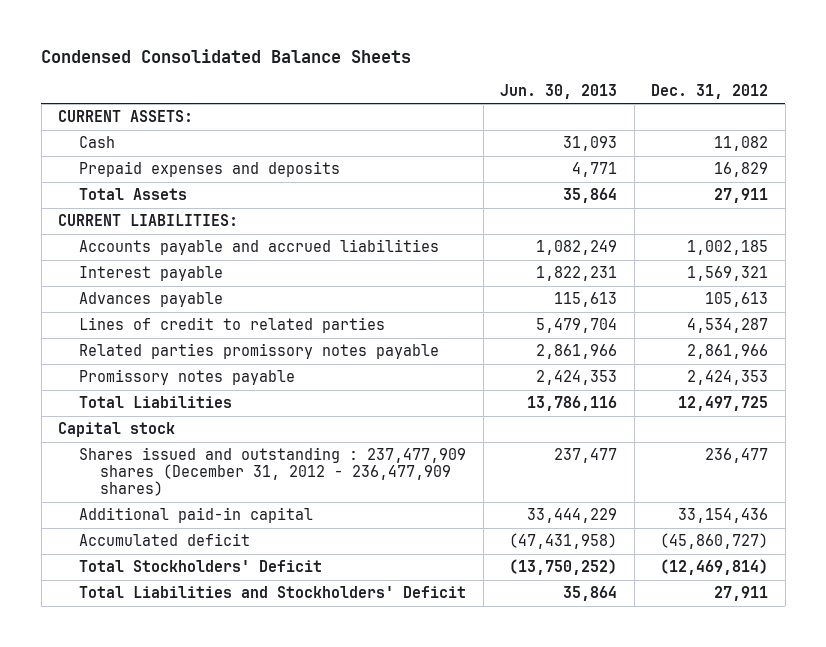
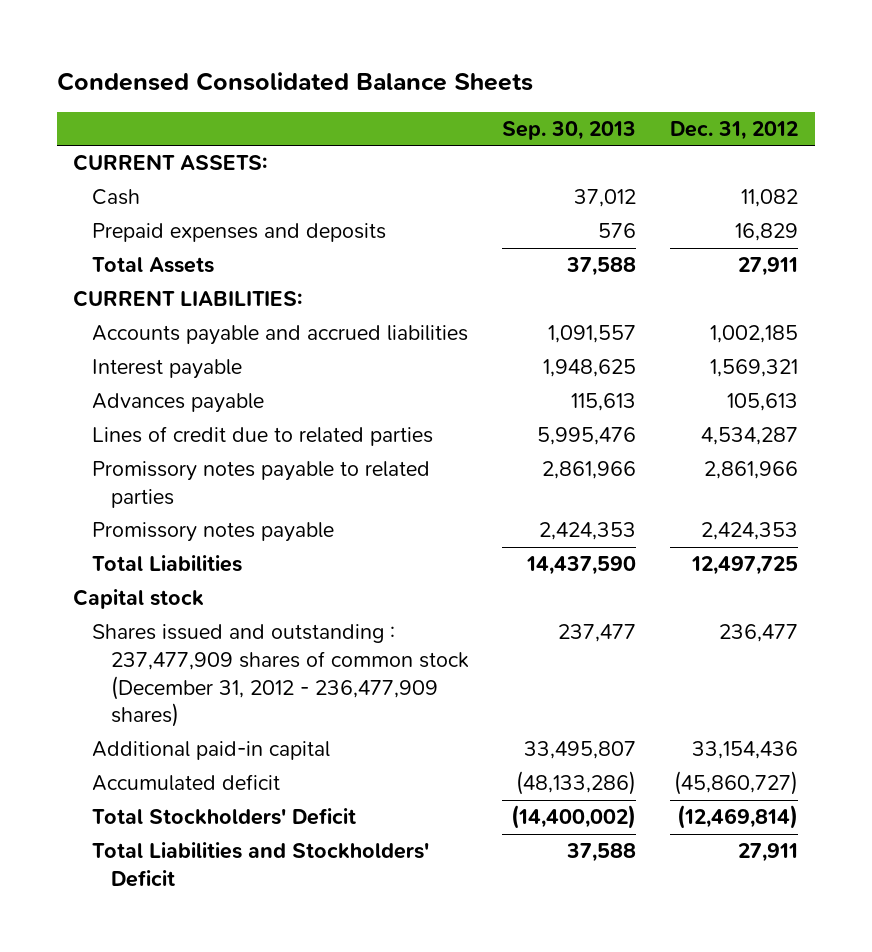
[500,83,618,99] Jun. 30, 2013 -> none
none -> [502,120,637,140] Sep. 30, 2013
[79,316,386,333] Lines of credit to related parties -> [92,426,434,447] Lines of credit due to related parties
[79,342,440,359] Related parties promissory notes payable -> [92,461,431,508] Promissory notes payable to related parties
[79,446,467,497] Shares issued and outstanding : 237,477,909 shares (December 31, 2012 - 236,477,909 shares) -> [92,624,469,728] Shares issued and outstanding : 237,477,909 shares of common stock (December 31, 2012 - 236,477,909 shares)

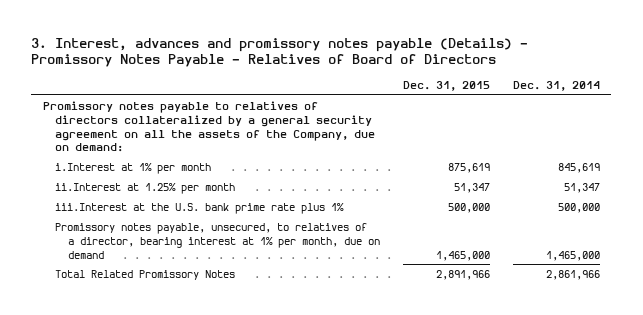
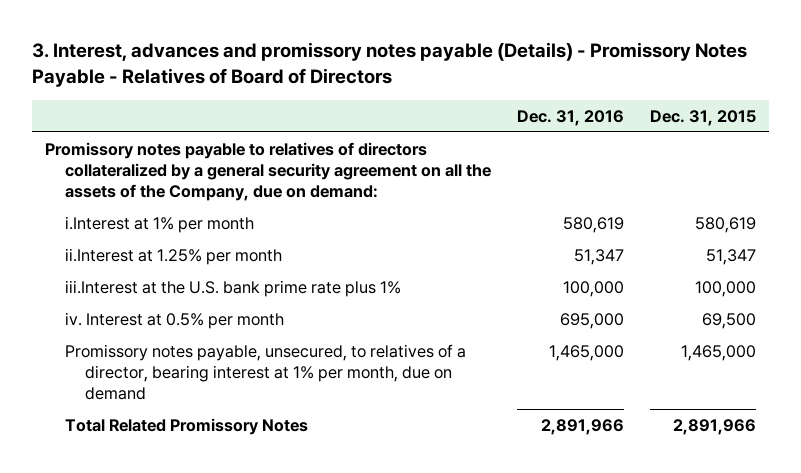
[513,80,601,91] Dec. 31, 2014 -> none
none -> [517,109,625,126] Dec. 31, 2016
[448,162,491,173] 875,619 -> [695,217,757,234] 580,619
[448,202,491,213] 500,000 -> [695,281,757,298] 100,000
none -> [64,312,284,330] iv. Interest at 0.5% per month

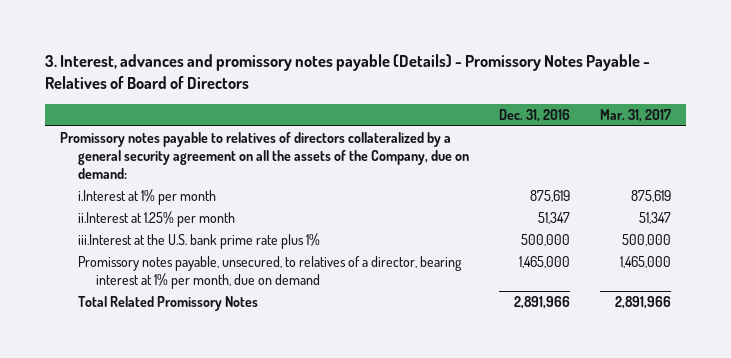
[650,109,757,126] Dec. 31, 2015 -> none
none -> [599,108,671,122] Mar. 31, 2017
[563,217,625,234] 580,619 -> [530,190,571,203] 875,619
[64,312,284,330] iv. Interest at 0.5% per month -> none
[563,281,625,298] 100,000 -> [521,234,571,247] 500,000

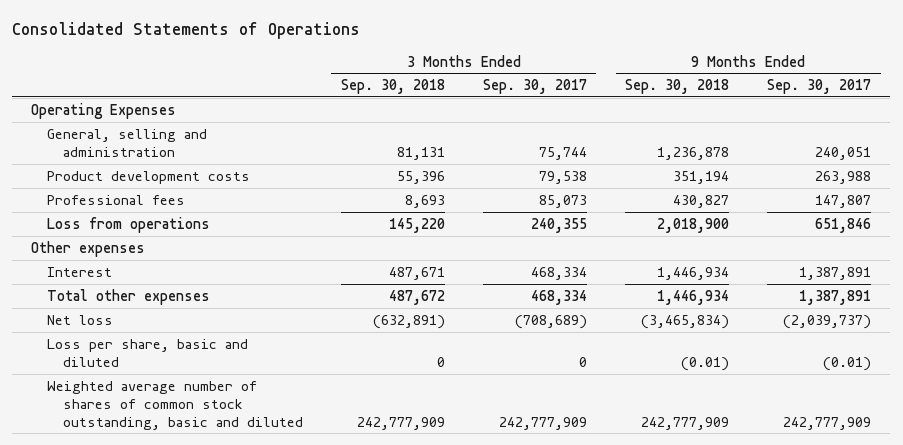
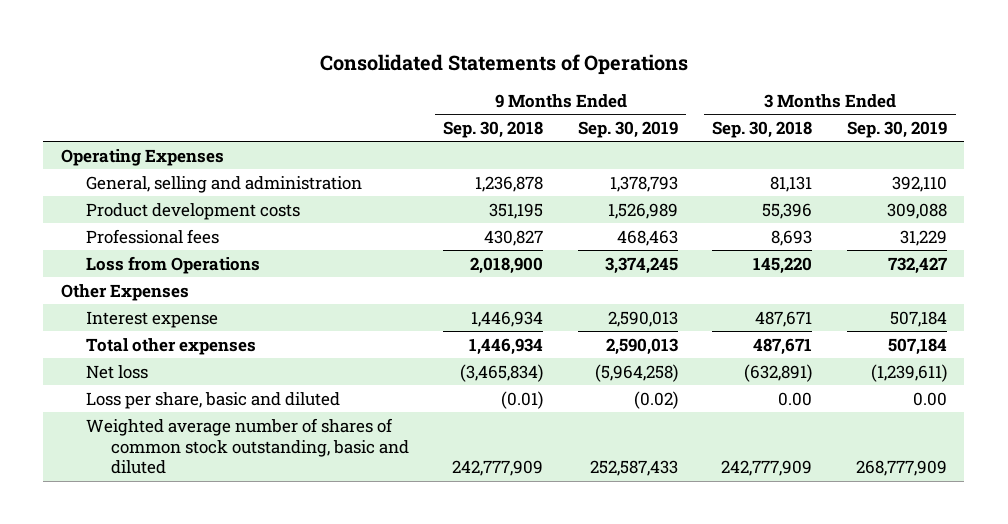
[482,79,587,95] Sep. 30, 2017 -> none
[767,79,872,95] Sep. 30, 2017 -> none
none -> [577,121,678,139] Sep. 30, 2019
none -> [846,121,947,139] Sep. 30, 2019
[673,170,730,184] 351,194 -> [489,202,544,219] 351,195
[47,216,211,233] Loss from operations -> [85,255,260,274] Loss from Operations
[31,240,146,257] Other expenses -> [60,283,189,301] Other Expenses
[47,266,113,277] Interest -> [85,310,218,328] Interest expense
[388,289,445,305] 487,672 -> [753,337,813,355] 487,671
[436,356,445,367] 0 -> [778,391,813,406] 0.00

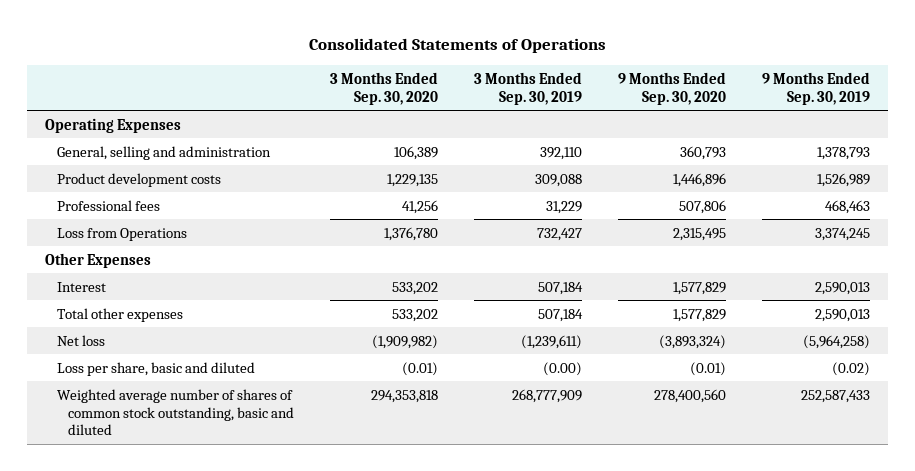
[443,121,544,139] Sep. 30, 2018 -> none
[712,121,813,139] Sep. 30, 2018 -> none
none -> [330,71,439,105] 3 Months Ended Sep. 30, 2020
none -> [618,71,727,105] 9 Months Ended Sep. 30, 2020
[85,310,218,328] Interest expense -> [56,281,106,292] Interest
[912,391,947,406] 0.00 -> [543,361,583,376] (0.00)

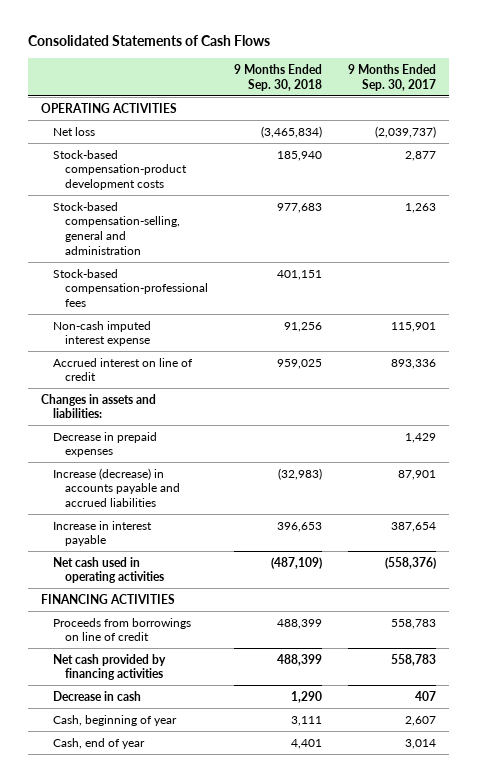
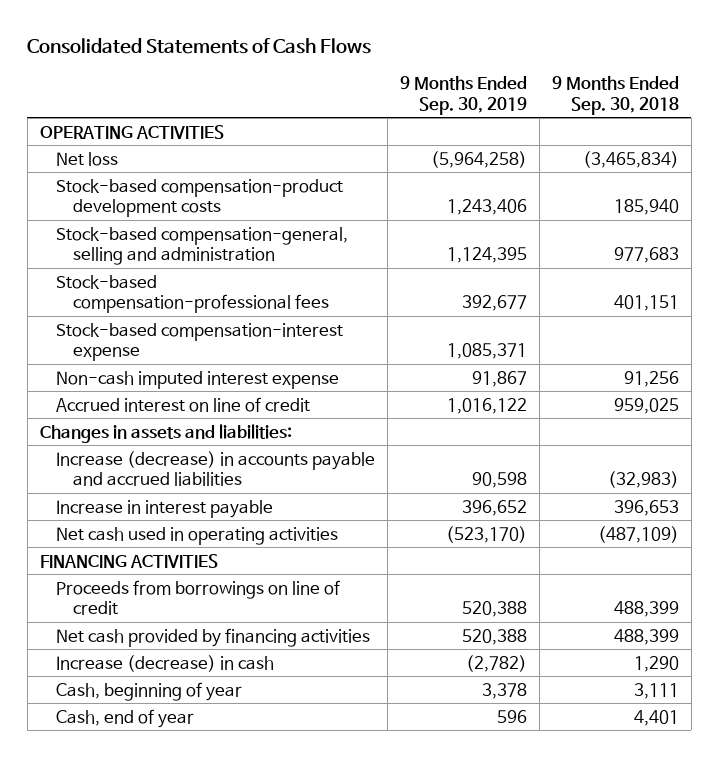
[348,63,437,91] 9 Months Ended Sep. 30, 2017 -> none
none -> [400,76,528,115] 9 Months Ended Sep. 30, 2019
[52,201,180,256] Stock-based compensation-selling, general and administration -> [56,226,349,266] Stock-based compensation-general, selling and administration
none -> [56,322,344,362] Stock-based compensation-interest expense
[52,431,157,458] Decrease in prepaid expenses -> none
[52,690,141,701] Decrease in cash -> [56,654,275,672] Increase (decrease) in cash

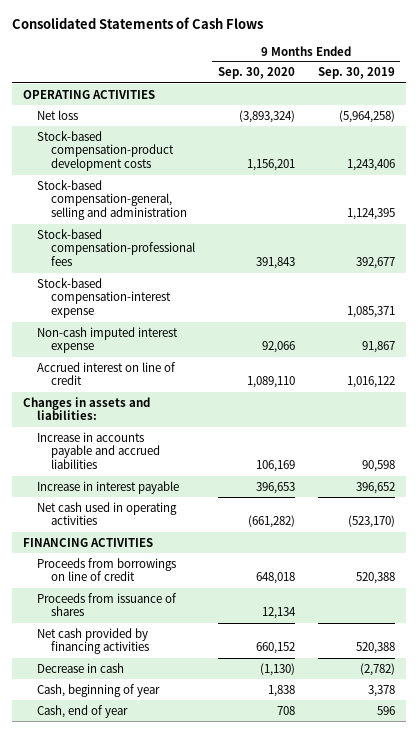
[551,76,679,115] 9 Months Ended Sep. 30, 2018 -> none
none -> [217,67,295,80] Sep. 30, 2020
[56,450,376,487] Increase (decrease) in accounts payable and accrued liabilities -> [37,431,161,470] Increase in accounts payable and accrued liabilities
none -> [37,592,178,617] Proceeds from issuance of shares
[56,654,275,672] Increase (decrease) in cash -> [37,662,125,673] Decrease in cash

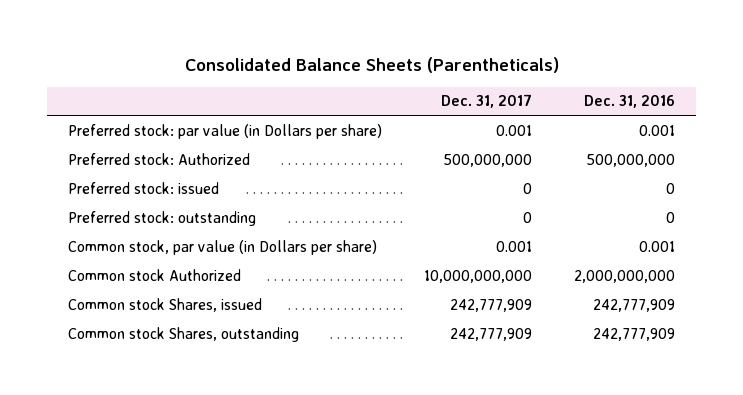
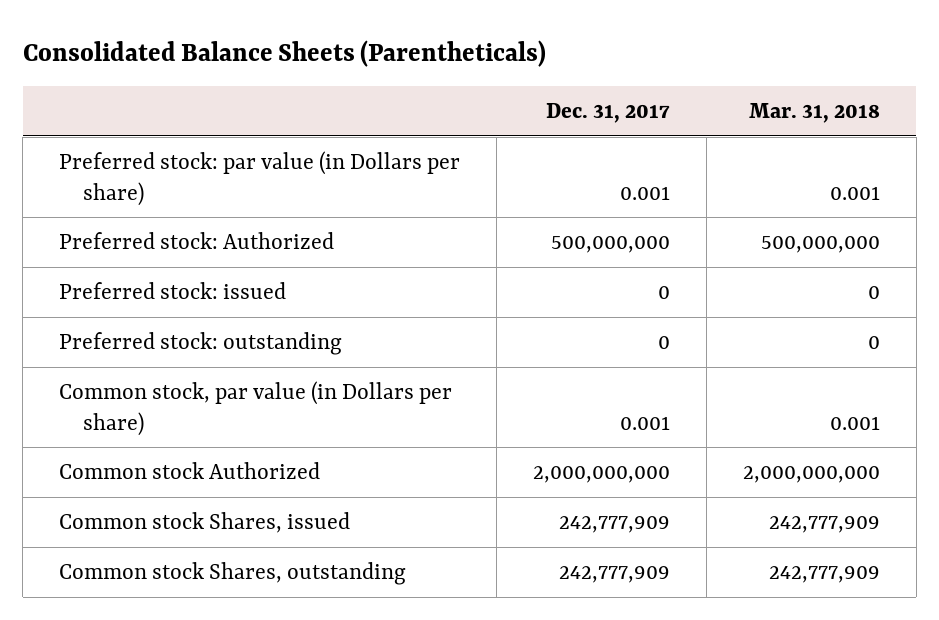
[584,95,676,109] Dec. 31, 2016 -> none
none -> [748,102,880,123] Mar. 31, 2018
[424,269,533,283] 10,000,000,000 -> [532,465,670,483] 2,000,000,000

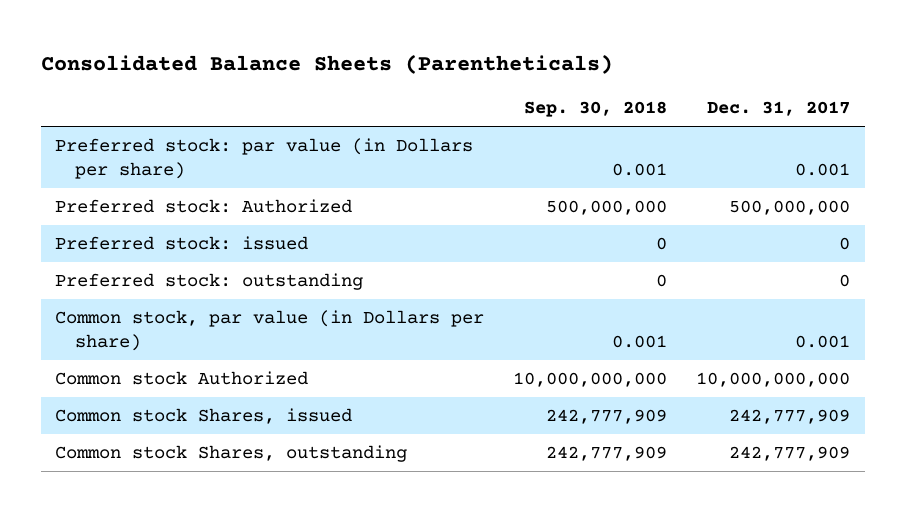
[748,102,880,123] Mar. 31, 2018 -> none
none -> [524,101,668,118] Sep. 30, 2018
[532,465,670,483] 2,000,000,000 -> [696,371,851,387] 10,000,000,000

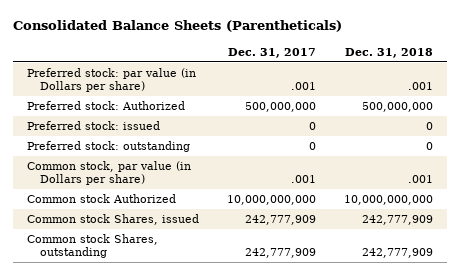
[524,101,668,118] Sep. 30, 2018 -> none
none -> [345,47,434,58] Dec. 31, 2018
[795,162,851,176] 0.001 -> [291,82,317,91] .001
[795,334,851,348] 0.001 -> [291,175,317,184] .001

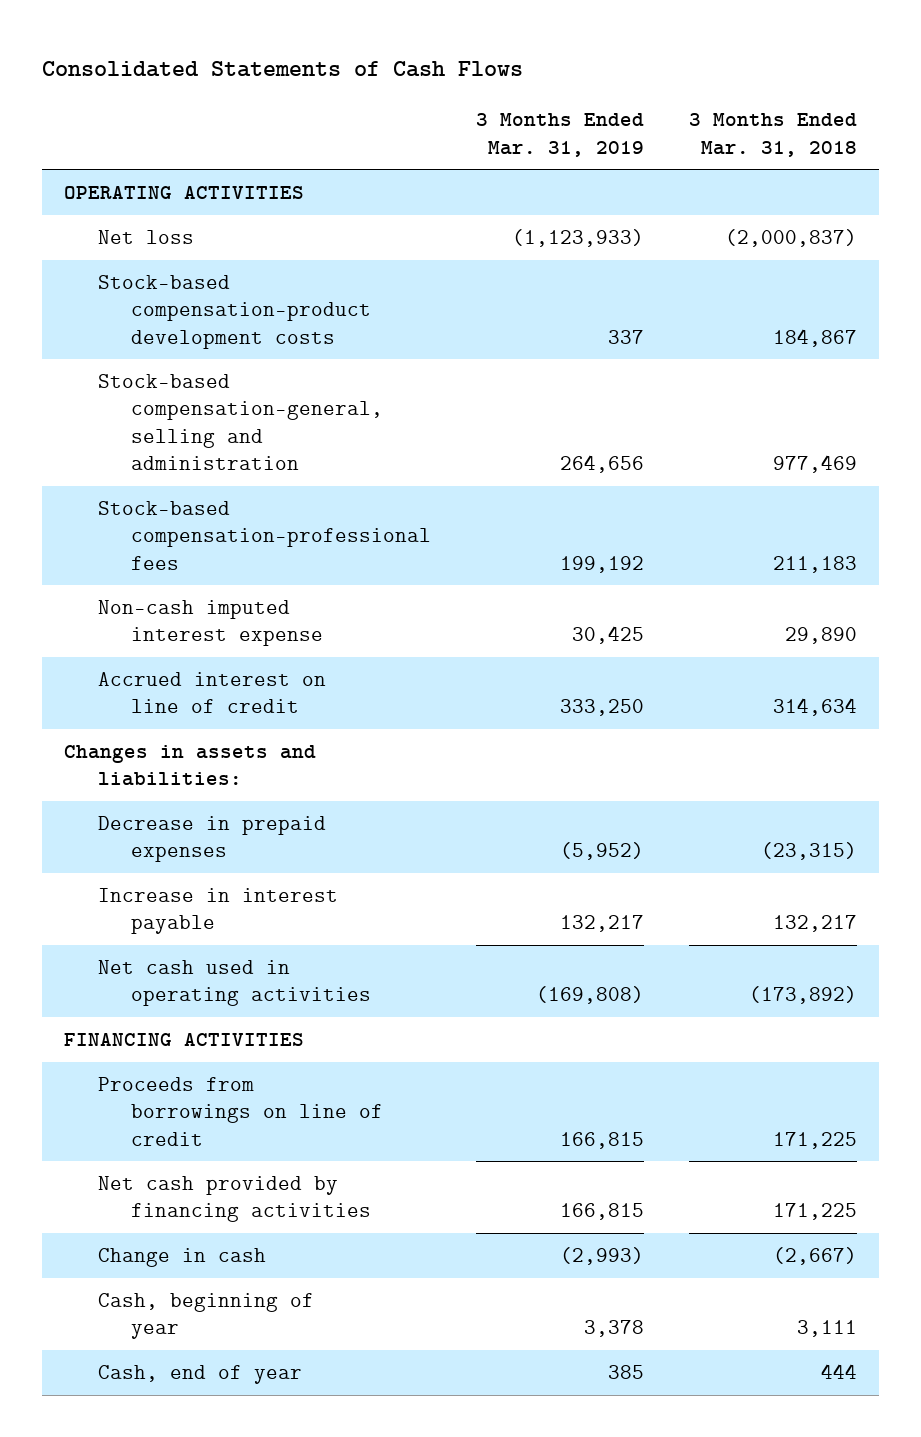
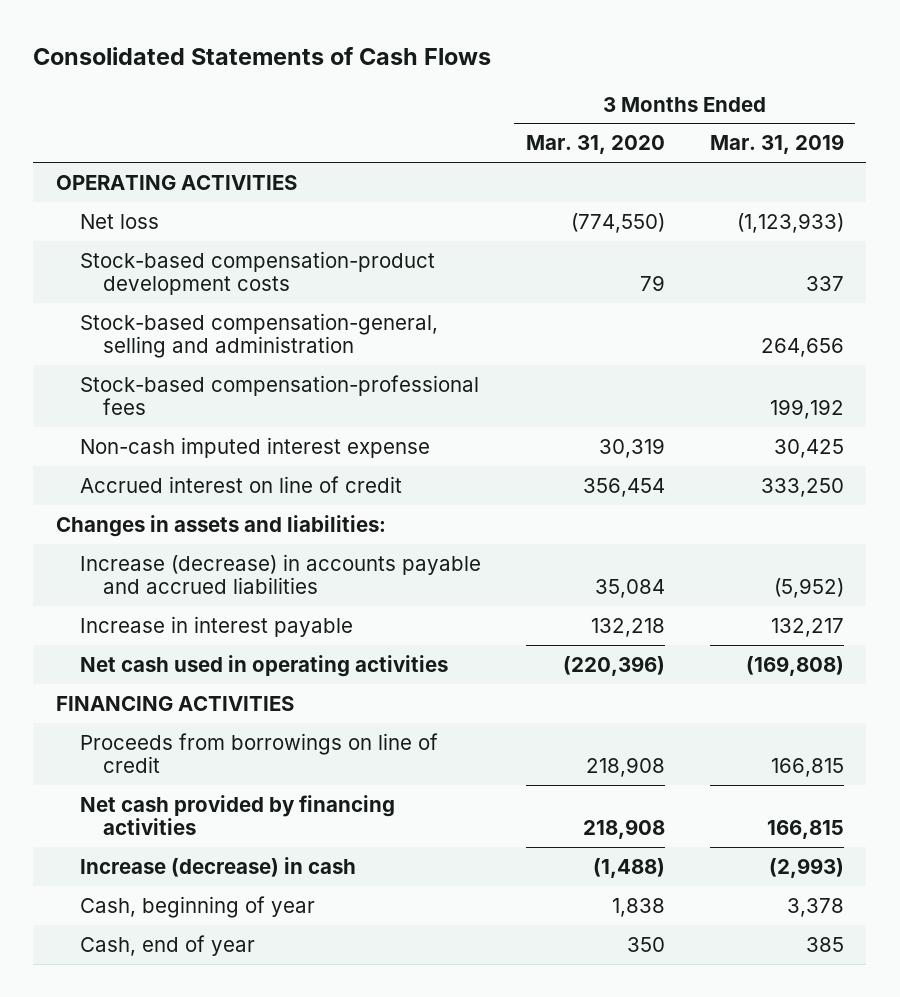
[688,113,857,157] 3 Months Ended Mar. 31, 2018 -> none
none -> [525,135,665,155] Mar. 31, 2020
[97,815,326,863] Decrease in prepaid expenses -> [79,553,481,595] Increase (decrease) in accounts payable and accrued liabilities
[97,1247,266,1267] Change in cash -> [79,856,356,877] Increase (decrease) in cash

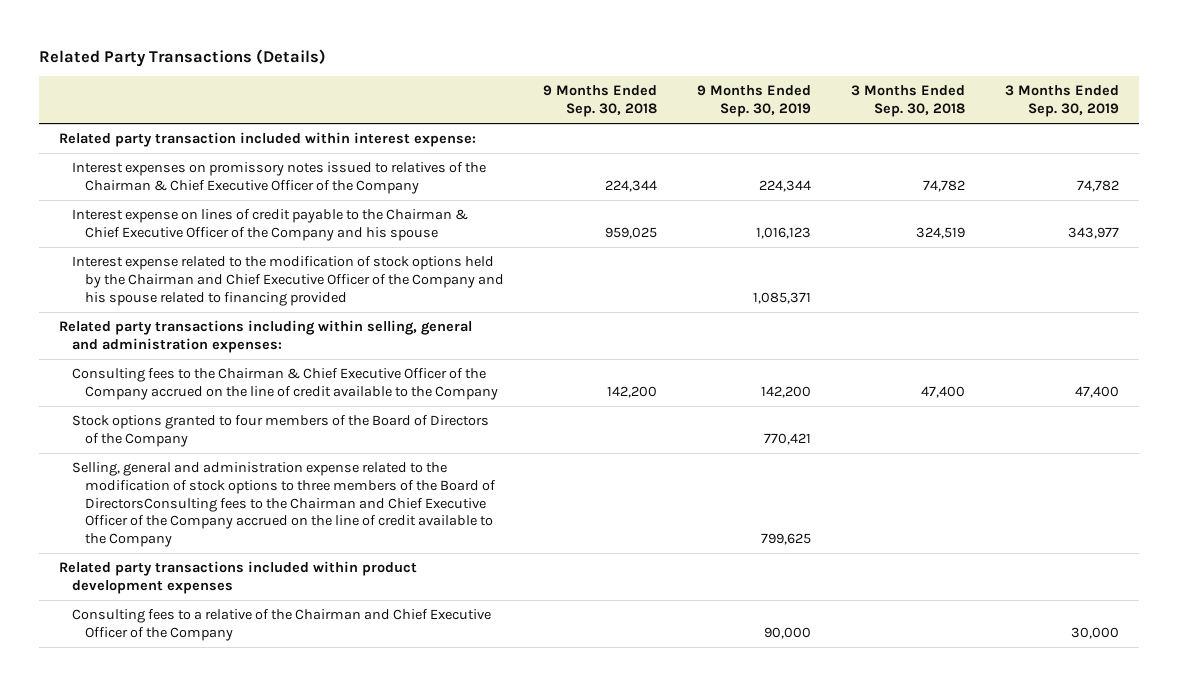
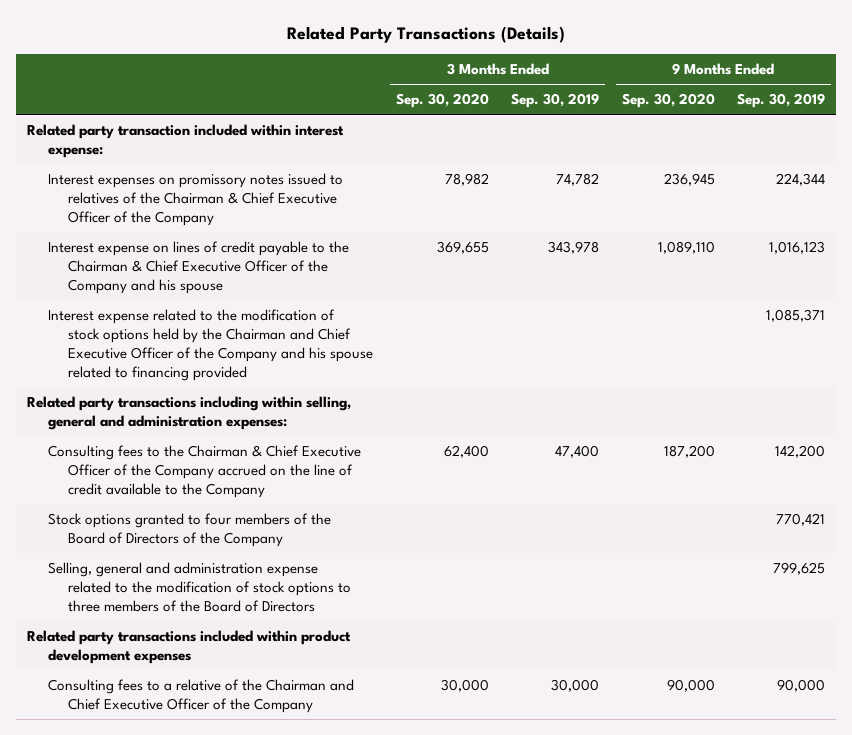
[543,85,658,118] 9 Months Ended Sep. 30, 2018 -> none
[850,85,965,118] 3 Months Ended Sep. 30, 2018 -> none
none -> [395,93,489,109] Sep. 30, 2020
none -> [621,93,715,109] Sep. 30, 2020
[1067,226,1119,239] 343,977 -> [548,240,600,254] 343,978
[71,462,496,547] Selling, general and administration expense related to the modification of stock options to three members of the Board of DirectorsConsulting fees to the Chairman and Chief Executive Officer of the Company accrued on the line of credit available to the Company -> [47,561,352,612] Selling, general and administration expense related to the modification of stock options to three members of the Board of Directors

